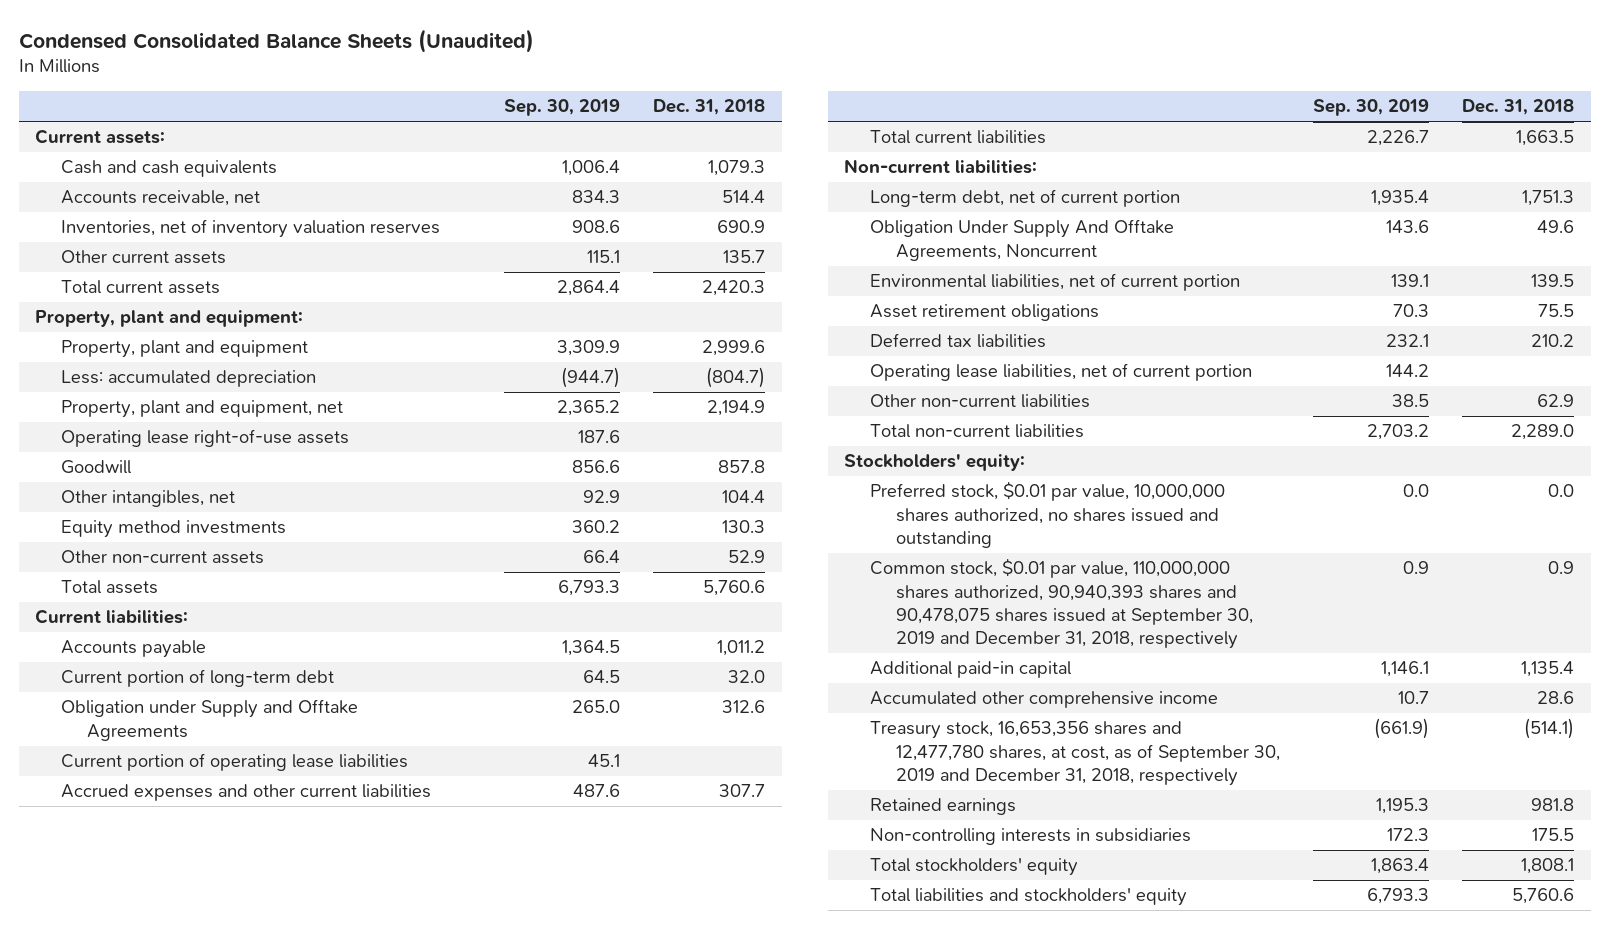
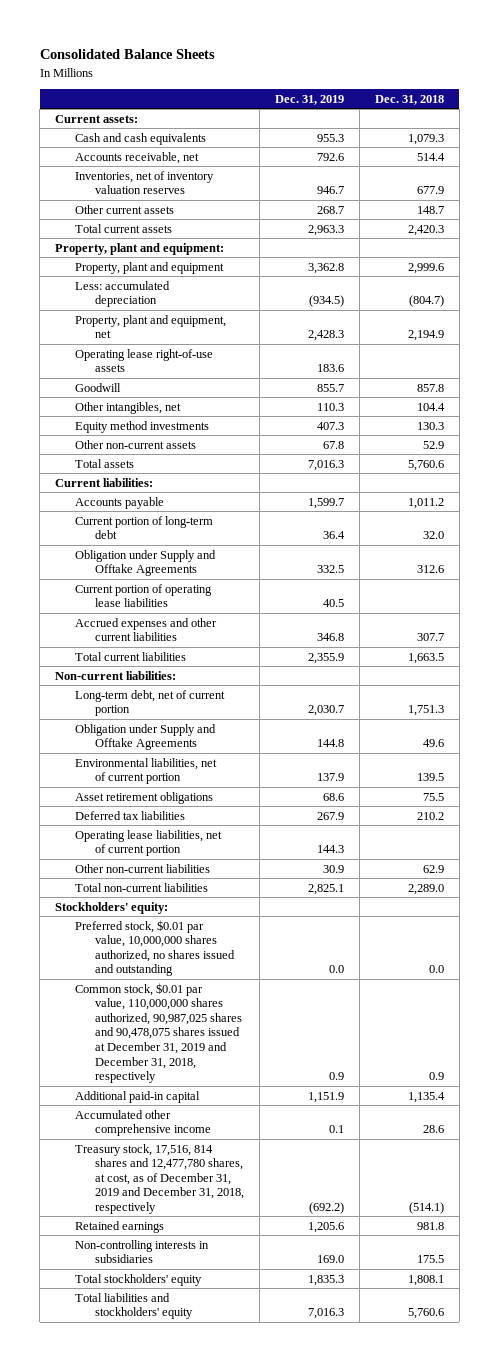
[18,28,534,53] Condensed Consolidated Balance Sheets (Unaudited) -> [39,49,215,60] Consolidated Balance Sheets
[504,99,621,117] Sep. 30, 2019 -> none
none -> [274,94,344,105] Dec. 31, 2019
[717,220,766,234] 690.9 -> [416,186,444,195] 677.9
[723,250,766,264] 135.7 -> [416,205,444,214] 148.7
[870,219,1175,261] Obligation Under Supply And Offtake Agreements, Noncurrent -> [75,723,217,751] Obligation under Supply and Offtake Agreements
[870,558,1254,649] Common stock, $0.01 par value, 110,000,000 shares authorized, 90,940,393 shares and 90,478,075 shares issued at September 30, 2019 and December 31, 2018, respectively -> [75,982,243,1084] Common stock, $0.01 par value, 110,000,000 shares authorized, 90,987,025 shares and 90,478,075 shares issued at December 31, 2019 and December 31, 2018, respectively
[870,721,1281,786] Treasury stock, 16,653,356 shares and 12,477,780 shares, at cost, as of September 30, 2019 and December 31, 2018, respectively -> [75,1143,245,1215] Treasury stock, 17,516, 814 shares and 12,477,780 shares, at cost, as of December 31, 2019 and December 31, 2018, respectively

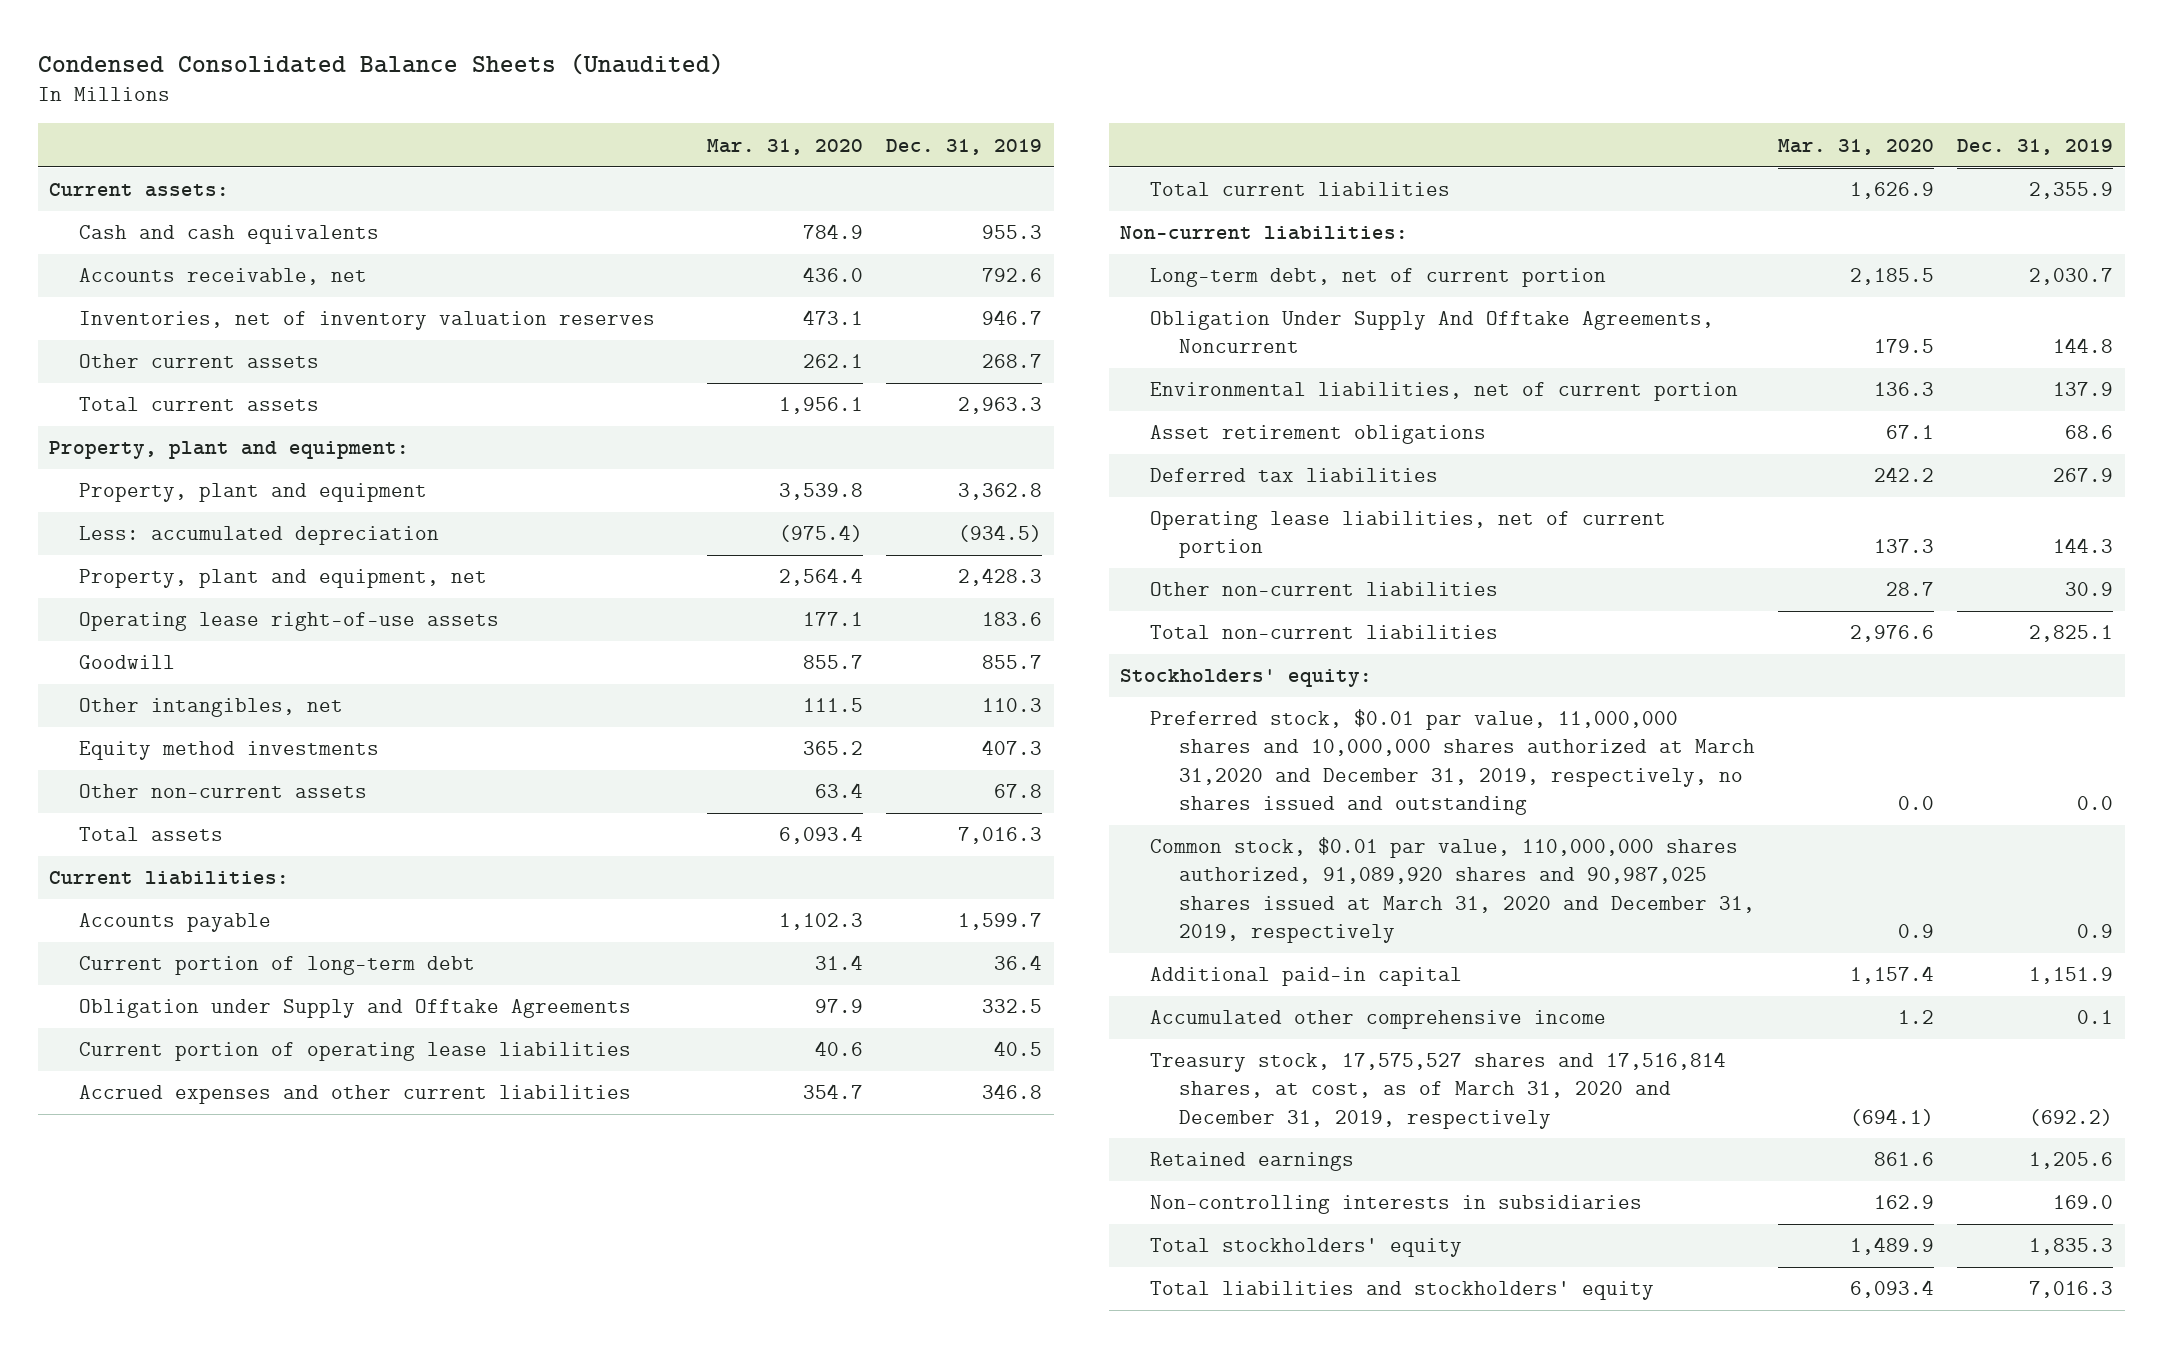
[39,49,215,60] Consolidated Balance Sheets -> [37,52,724,75] Condensed Consolidated Balance Sheets (Unaudited)
[374,94,444,105] Dec. 31, 2018 -> none
none -> [707,138,864,155] Mar. 31, 2020
[75,723,217,751] Obligation under Supply and Offtake Agreements -> [1149,311,1714,354] Obligation Under Supply And Offtake Agreements, Noncurrent
[75,919,236,977] Preferred stock, $0.01 par value, 10,000,000 shares authorized, no shares issued and outstanding -> [1149,709,1756,815] Preferred stock, $0.01 par value, 11,000,000 shares and 10,000,000 shares authorized at March 31,2020 and December 31, 2019, respectively, no shares issued and outstanding
[75,982,243,1084] Common stock, $0.01 par value, 110,000,000 shares authorized, 90,987,025 shares and 90,478,075 shares issued at December 31, 2019 and December 31, 2018, respectively -> [1149,837,1756,943] Common stock, $0.01 par value, 110,000,000 shares authorized, 91,089,920 shares and 90,987,025 shares issued at March 31, 2020 and December 31, 2019, respectively
[75,1143,245,1215] Treasury stock, 17,516, 814 shares and 12,477,780 shares, at cost, as of December 31, 2019 and December 31, 2018, respectively -> [1149,1052,1726,1129] Treasury stock, 17,575,527 shares and 17,516,814 shares, at cost, as of March 31, 2020 and December 31, 2019, respectively

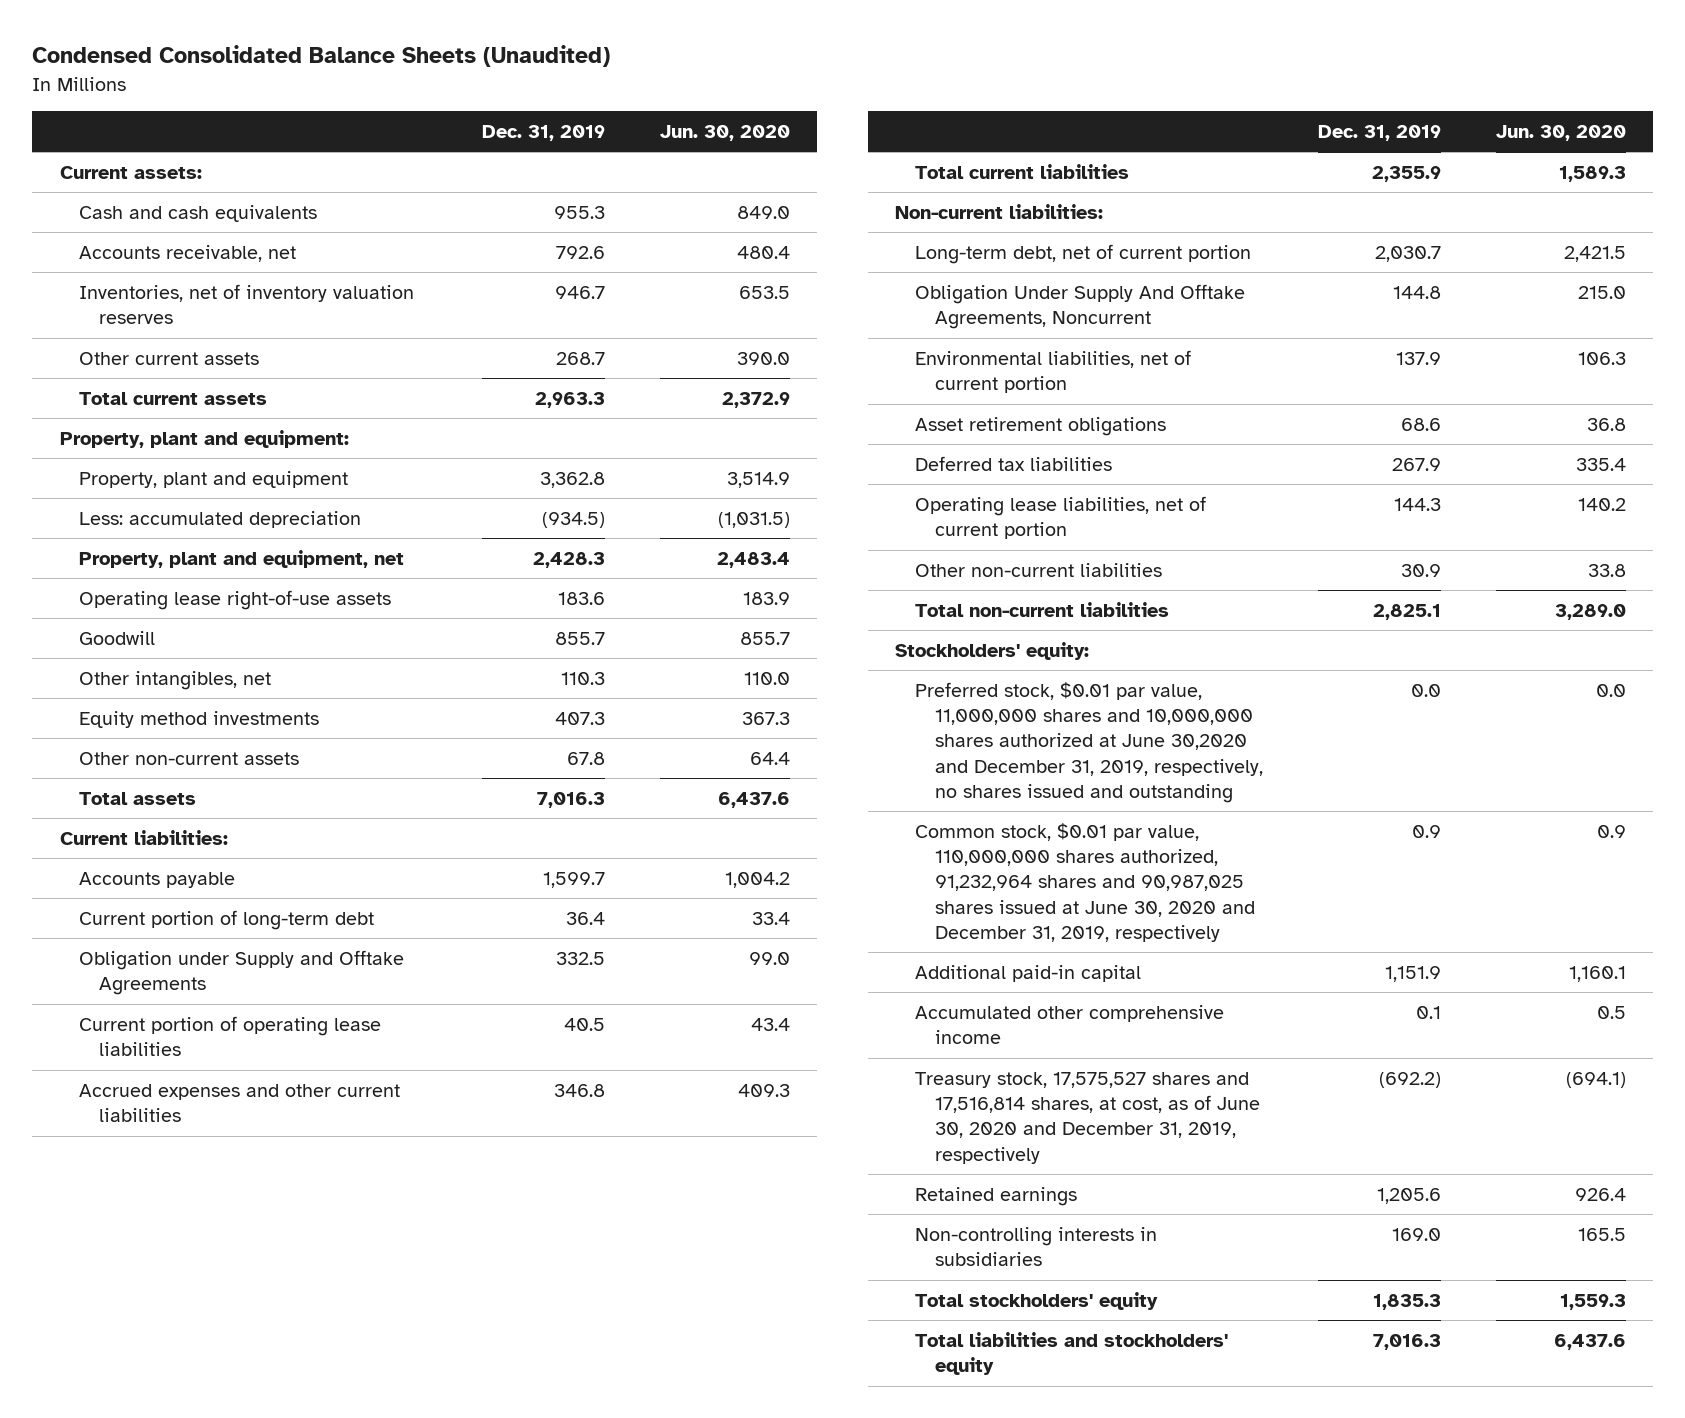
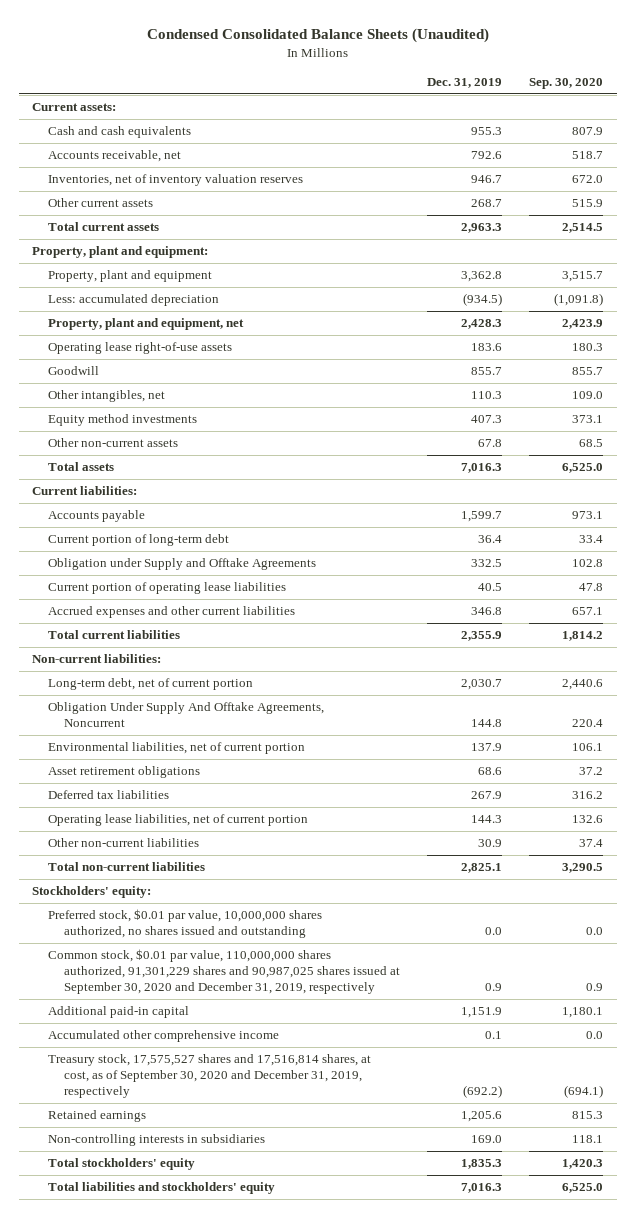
[659,125,790,142] Jun. 30, 2020 -> none
none -> [529,78,604,90] Sep. 30, 2020
[915,682,1263,803] Preferred stock, $0.01 par value, 11,000,000 shares and 10,000,000 shares authorized at June 30,2020 and December 31, 2019, respectively, no shares issued and outstanding -> [48,909,323,939] Preferred stock, $0.01 par value, 10,000,000 shares authorized, no shares issued and outstanding
[915,823,1255,942] Common stock, $0.01 par value, 110,000,000 shares authorized, 91,232,964 shares and 90,987,025 shares issued at June 30, 2020 and December 31, 2019, respectively -> [48,949,400,995] Common stock, $0.01 par value, 110,000,000 shares authorized, 91,301,229 shares and 90,987,025 shares issued at September 30, 2020 and December 31, 2019, respectively
[915,1072,1260,1164] Treasury stock, 17,575,527 shares and 17,516,814 shares, at cost, as of June 30, 2020 and December 31, 2019, respectively -> [48,1054,372,1099] Treasury stock, 17,575,527 shares and 17,516,814 shares, at cost, as of September 30, 2020 and December 31, 2019, respectively

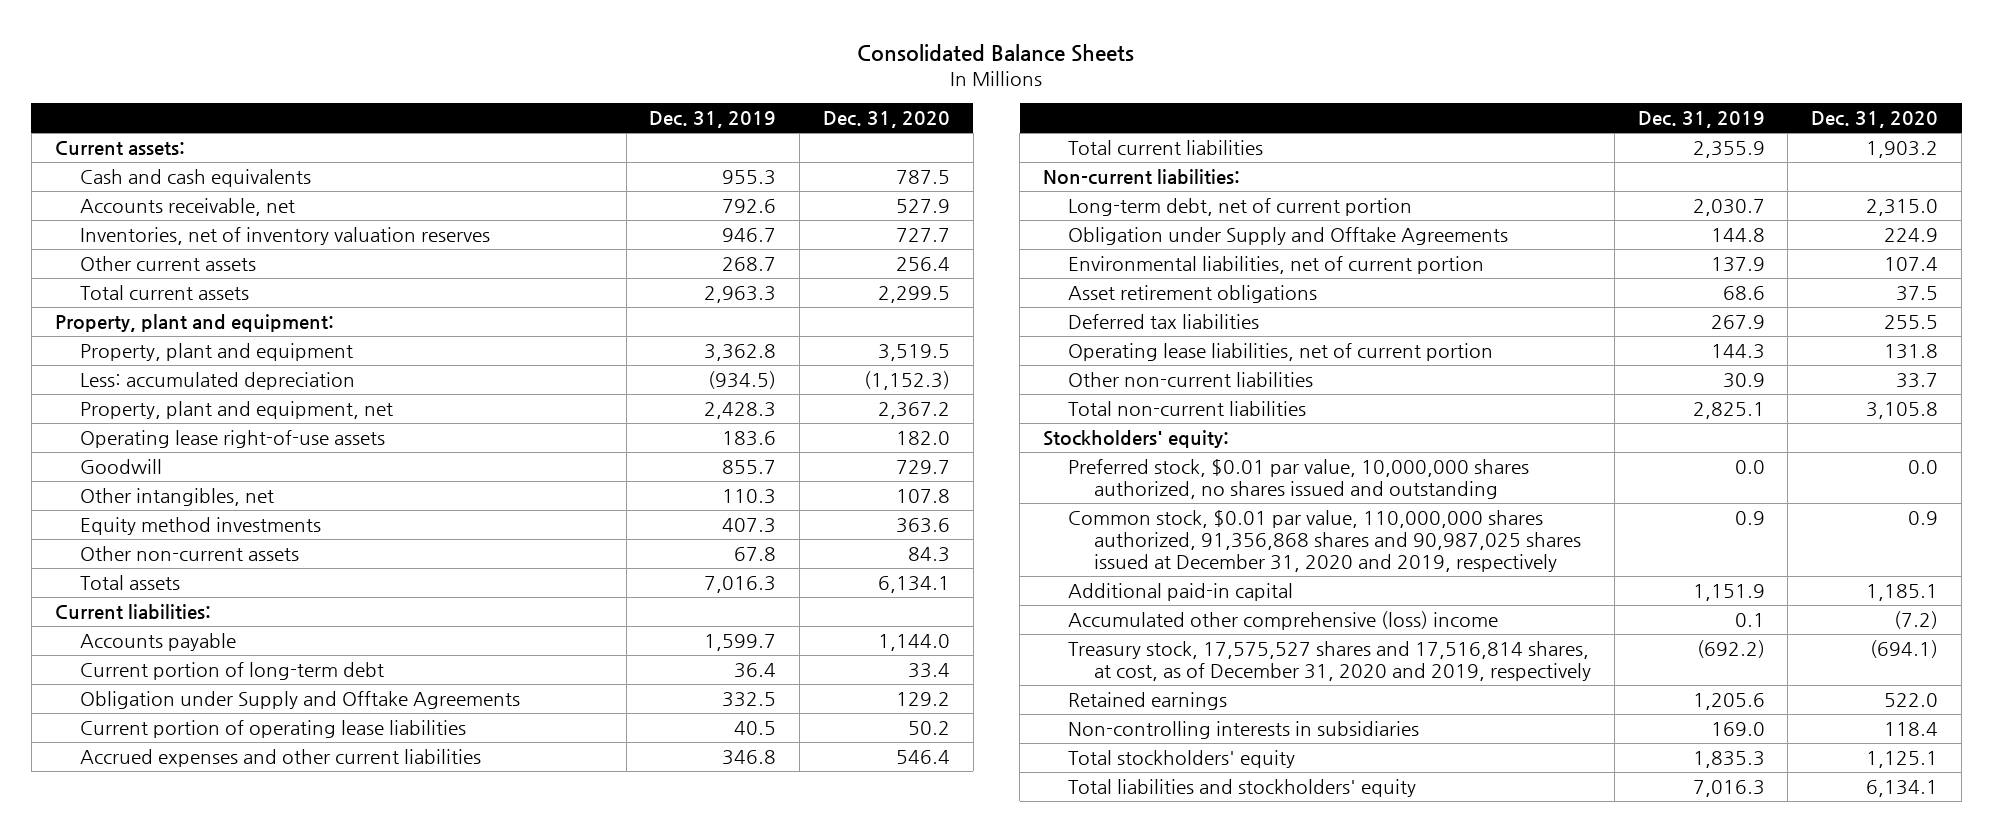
[146,27,489,43] Condensed Consolidated Balance Sheets (Unaudited) -> [857,43,1135,62] Consolidated Balance Sheets
[529,78,604,90] Sep. 30, 2020 -> none
none -> [823,111,951,129] Dec. 31, 2020
[48,702,325,728] Obligation Under Supply And Offtake Agreements, Noncurrent -> [1068,226,1509,245] Obligation under Supply and Offtake Agreements
[48,949,400,995] Common stock, $0.01 par value, 110,000,000 shares authorized, 91,301,229 shares and 90,987,025 shares issued at September 30, 2020 and December 31, 2019, respectively -> [1068,509,1581,573] Common stock, $0.01 par value, 110,000,000 shares authorized, 91,356,868 shares and 90,987,025 shares issued at December 31, 2020 and 2019, respectively
[48,1030,280,1043] Accumulated other comprehensive income -> [1068,610,1499,630] Accumulated other comprehensive (loss) income
[48,1054,372,1099] Treasury stock, 17,575,527 shares and 17,516,814 shares, at cost, as of September 30, 2020 and December 31, 2019, respectively -> [1068,640,1591,681] Treasury stock, 17,575,527 shares and 17,516,814 shares, at cost, as of December 31, 2020 and 2019, respectively

